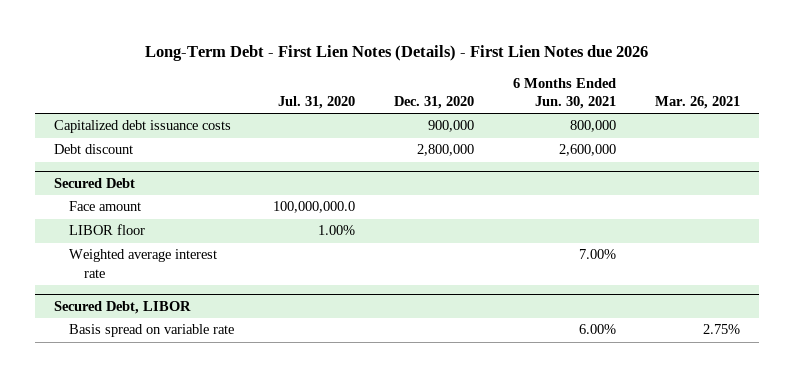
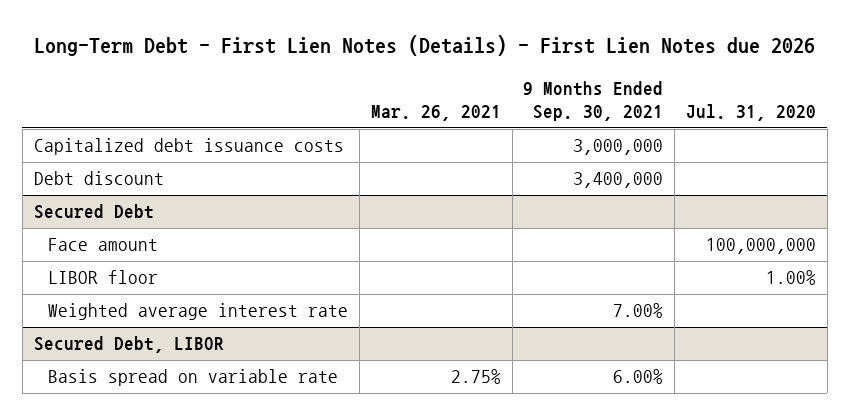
[393,95,474,109] Dec. 31, 2020 -> none
[512,77,616,109] 6 Months Ended Jun. 30, 2021 -> none
none -> [523,80,664,122] 9 Months Ended Sep. 30, 2021
[272,201,355,214] 100,000,000.0 -> [705,238,816,255] 100,000,000

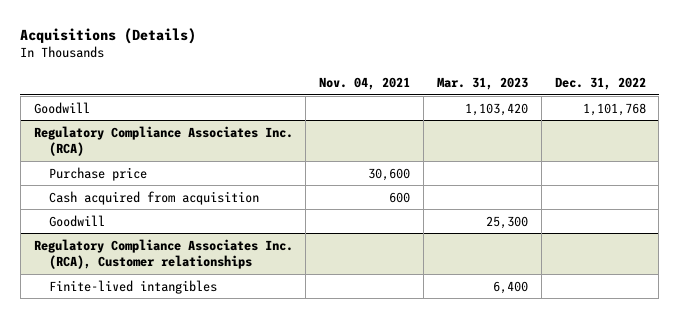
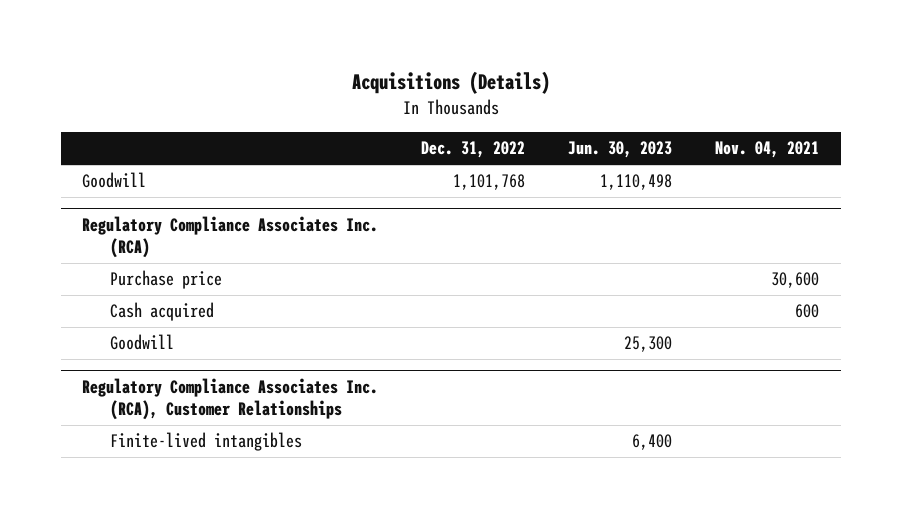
[436,76,528,90] Mar. 31, 2023 -> none
none -> [568,141,673,159] Jun. 30, 2023
[49,190,260,205] Cash acquired from acquisition -> [109,302,214,322] Cash acquired
[33,238,293,269] Regulatory Compliance Associates Inc. (RCA), Customer relationships -> [82,377,379,421] Regulatory Compliance Associates Inc. (RCA), Customer Relationships

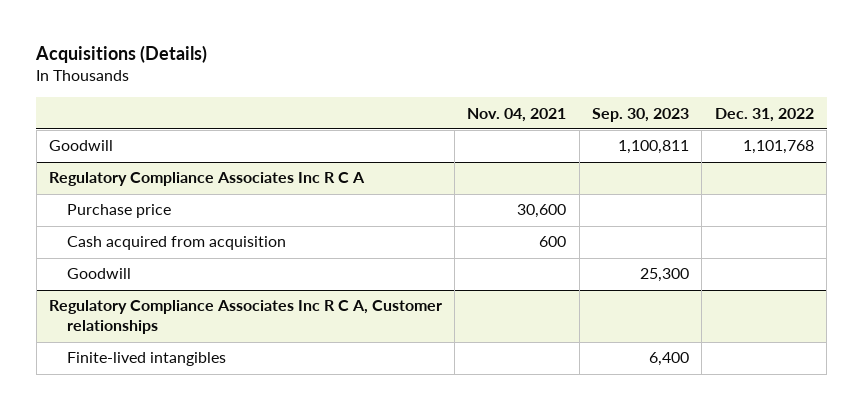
[568,141,673,159] Jun. 30, 2023 -> none
none -> [592,107,690,122] Sep. 30, 2023
[82,215,379,259] Regulatory Compliance Associates Inc. (RCA) -> [48,172,365,187] Regulatory Compliance Associates Inc R C A
[109,302,214,322] Cash acquired -> [66,236,286,251] Cash acquired from acquisition
[82,377,379,421] Regulatory Compliance Associates Inc. (RCA), Customer Relationships -> [48,300,442,335] Regulatory Compliance Associates Inc R C A, Customer relationships

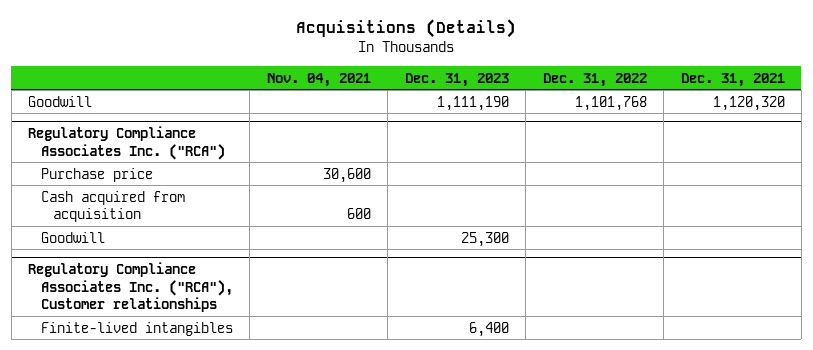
[592,107,690,122] Sep. 30, 2023 -> none
none -> [404,72,509,87] Dec. 31, 2023
none -> [680,72,785,87] Dec. 31, 2021
[48,172,365,187] Regulatory Compliance Associates Inc R C A -> [28,126,225,160] Regulatory Compliance Associates Inc. ("RCA")
[48,300,442,335] Regulatory Compliance Associates Inc R C A, Customer relationships -> [28,262,233,313] Regulatory Compliance Associates Inc. ("RCA"), Customer relationships

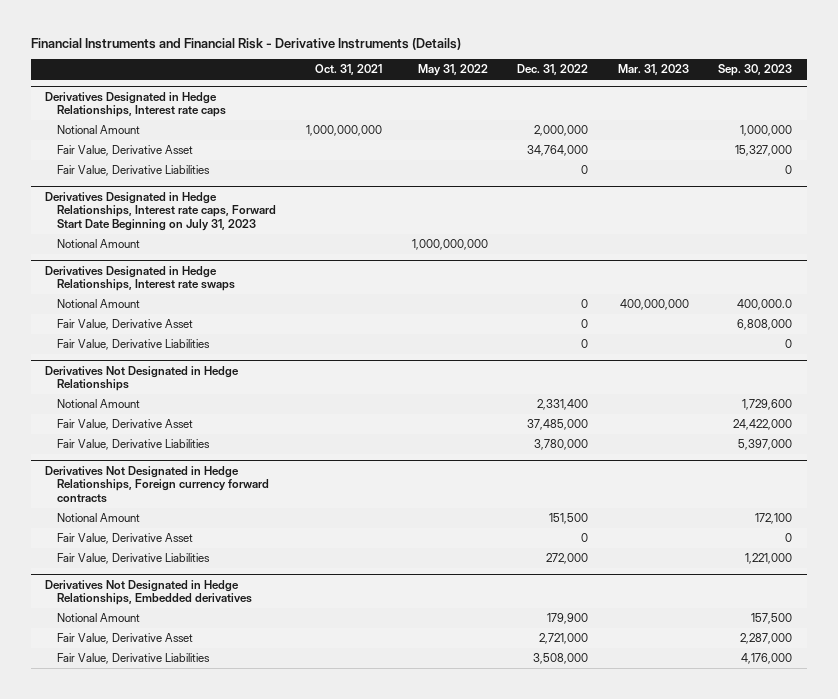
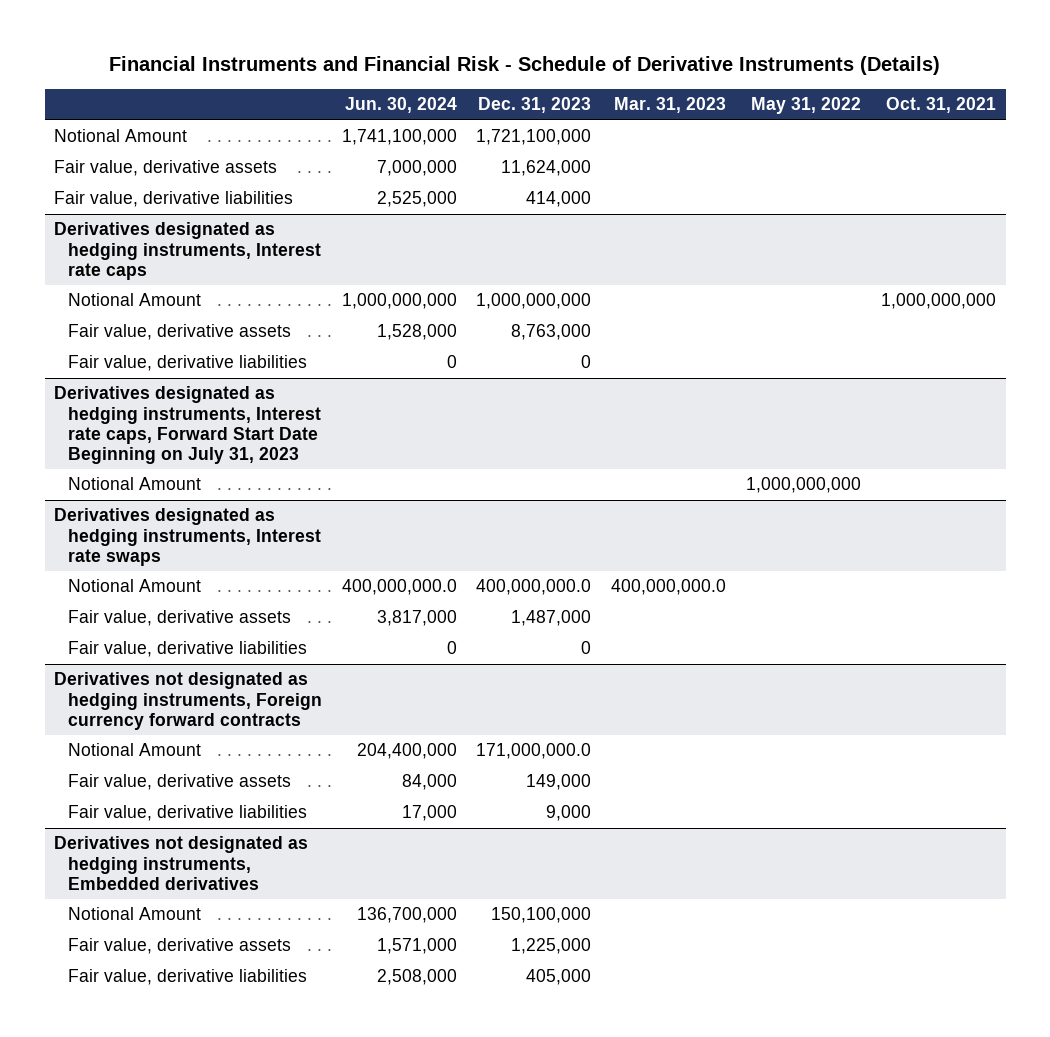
[30,38,461,51] Financial Instruments and Financial Risk - Derivative Instruments (Details) -> [109,56,941,76] Financial Instruments and Financial Risk - Schedule of Derivative Instruments (Details)
[517,64,589,76] Dec. 31, 2022 -> none
[718,64,793,77] Sep. 30, 2023 -> none
none -> [344,97,457,114] Jun. 30, 2024
none -> [478,97,592,114] Dec. 31, 2023
none -> [54,129,188,143] Notional Amount
none -> [54,160,278,177] Fair value, derivative assets
none -> [54,191,294,208] Fair value, derivative liabilities
[45,91,227,118] Derivatives Designated in Hedge Relationships, Interest rate caps -> [54,222,321,280] Derivatives designated as hedging instruments, Interest rate caps
[57,145,194,157] Fair Value, Derivative Asset -> [67,324,291,341] Fair value, derivative assets
[57,165,211,177] Fair Value, Derivative Liabilities -> [67,355,307,372] Fair value, derivative liabilities
[45,191,277,231] Derivatives Designated in Hedge Relationships, Interest rate caps, Forward Start Date Beginning on July 31, 2023 -> [54,386,321,464] Derivatives designated as hedging instruments, Interest rate caps, Forward Start Date Beginning on July 31, 2023
[45,265,236,292] Derivatives Designated in Hedge Relationships, Interest rate swaps -> none
[57,299,141,309] Notional Amount -> none
[57,319,194,331] Fair Value, Derivative Asset -> none
[57,339,211,351] Fair Value, Derivative Liabilities -> none
[45,365,240,392] Derivatives Not Designated in Hedge Relationships -> none
[57,399,141,409] Notional Amount -> none
[57,419,194,431] Fair Value, Derivative Asset -> none
[57,439,211,451] Fair Value, Derivative Liabilities -> none
none -> [54,508,321,566] Derivatives designated as hedging instruments, Interest rate swaps
none -> [67,579,201,593] Notional Amount
none -> [67,610,291,627] Fair value, derivative assets
none -> [67,641,307,658] Fair value, derivative liabilities
[45,465,270,503] Derivatives Not Designated in Hedge Relationships, Foreign currency forward contracts -> [54,672,322,730] Derivatives not designated as hedging instruments, Foreign currency forward contracts
[45,579,253,606] Derivatives Not Designated in Hedge Relationships, Embedded derivatives -> none
[57,613,141,623] Notional Amount -> none
[57,633,194,645] Fair Value, Derivative Asset -> none
[57,653,211,665] Fair Value, Derivative Liabilities -> none
[57,533,194,545] Fair Value, Derivative Asset -> [67,774,291,791] Fair value, derivative assets
[57,553,211,565] Fair Value, Derivative Liabilities -> [67,805,307,822] Fair value, derivative liabilities
none -> [54,836,309,890] Derivatives not designated as hedging instruments, Embedded derivatives
none -> [67,907,201,921] Notional Amount
none -> [67,938,291,955] Fair value, derivative assets
none -> [67,969,307,986] Fair value, derivative liabilities

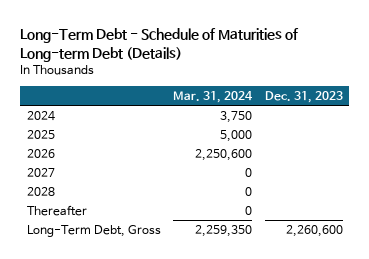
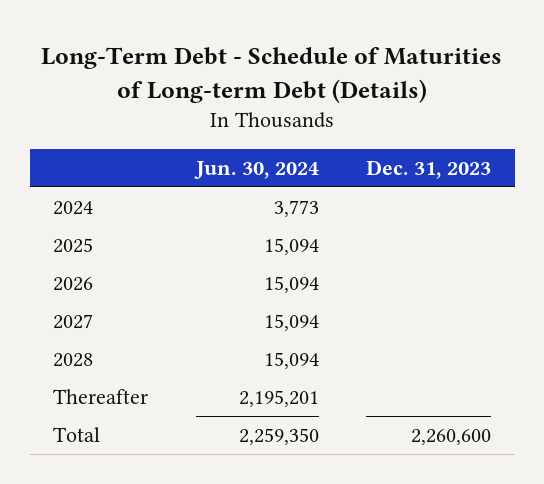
[173,90,254,103] Mar. 31, 2024 -> none
none -> [193,161,319,180] Jun. 30, 2024
[26,224,161,237] Long-Term Debt, Gross -> [53,427,101,443] Total

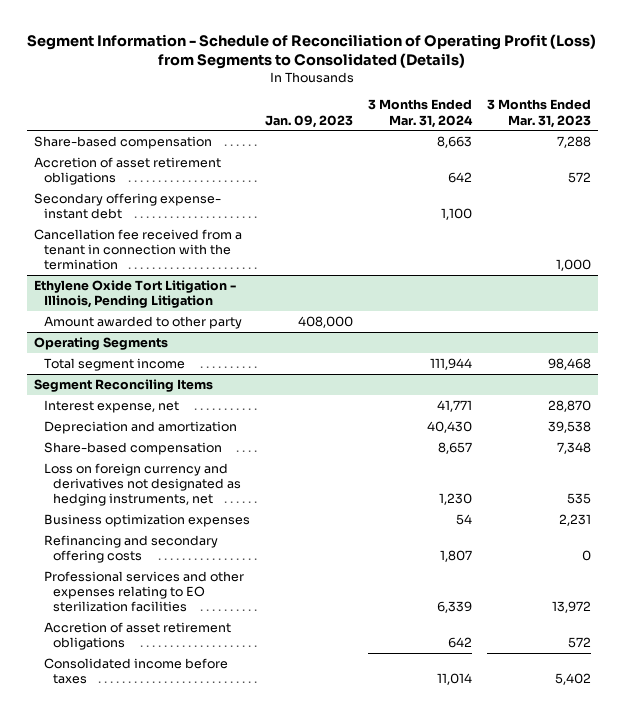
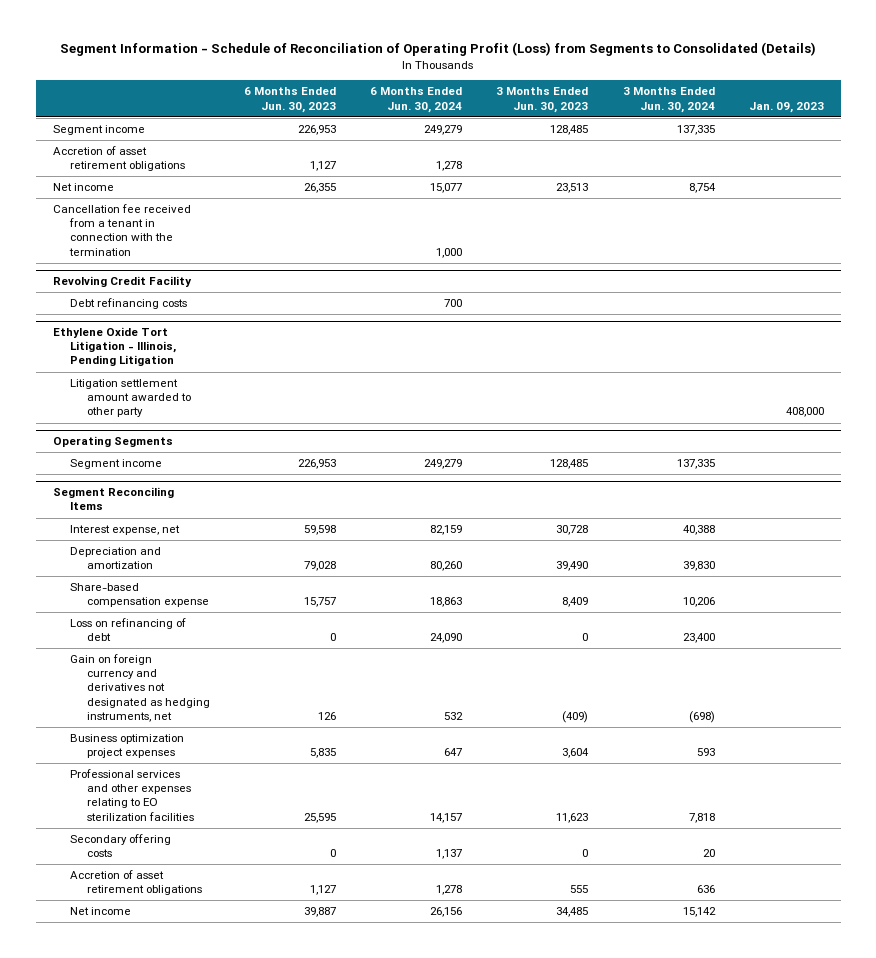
[367,99,473,128] 3 Months Ended Mar. 31, 2024 -> none
[486,99,591,128] 3 Months Ended Mar. 31, 2023 -> none
none -> [244,87,337,113] 6 Months Ended Jun. 30, 2023
none -> [370,87,463,113] 6 Months Ended Jun. 30, 2024
none -> [496,87,589,113] 3 Months Ended Jun. 30, 2023
none -> [622,87,715,113] 3 Months Ended Jun. 30, 2024
[34,135,213,149] Share-based compensation -> none
none -> [52,125,145,136] Segment income
[34,192,222,219] Secondary offering expense- instant debt -> none
none -> [52,183,114,192] Net income
none -> [52,276,192,288] Revolving Credit Facility
none -> [69,298,187,310] Debt refinancing costs
[43,315,242,329] Amount awarded to other party -> [69,379,192,418] Litigation settlement amount awarded to other party
[43,357,185,371] Total segment income -> [69,459,162,470] Segment income
[43,534,218,563] Refinancing and secondary offering costs -> none
[43,441,222,455] Share-based compensation -> [69,583,210,608] Share-based compensation expense
none -> [69,618,186,642] Loss on refinancing of debt
[43,462,242,507] Loss on foreign currency and derivatives not designated as hedging instruments, net -> [69,654,211,722] Gain on foreign currency and derivatives not designated as hedging instruments, net
[43,513,250,527] Business optimization expenses -> [69,734,184,759] Business optimization project expenses
none -> [69,834,171,858] Secondary offering costs
[43,657,228,684] Consolidated income before taxes -> [69,907,131,916] Net income

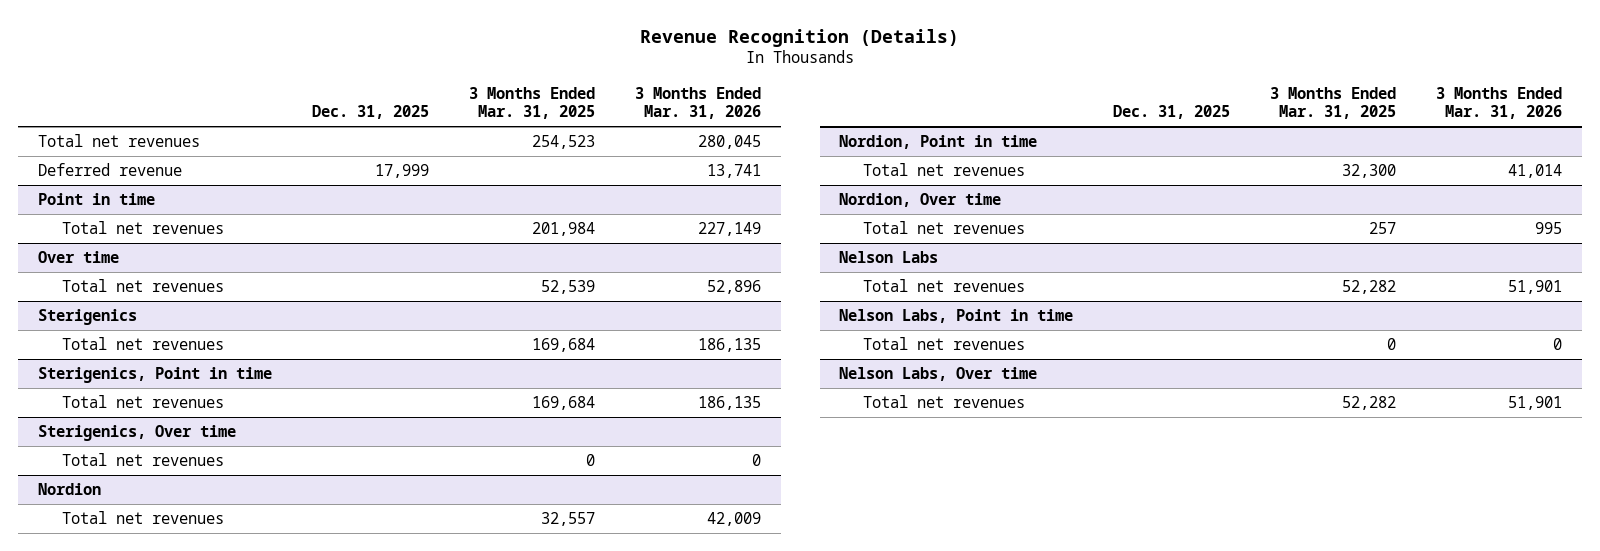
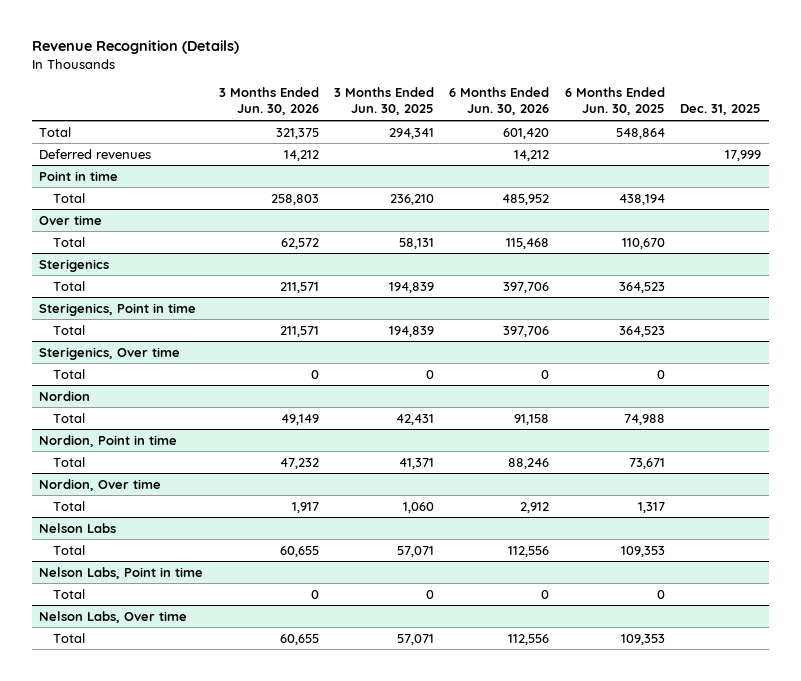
[469,86,596,120] 3 Months Ended Mar. 31, 2025 -> none
[634,86,761,120] 3 Months Ended Mar. 31, 2026 -> none
none -> [218,87,319,116] 3 Months Ended Jun. 30, 2026
none -> [334,87,435,116] 3 Months Ended Jun. 30, 2025
none -> [449,87,550,116] 6 Months Ended Jun. 30, 2026
none -> [564,87,665,116] 6 Months Ended Jun. 30, 2025
[38,133,201,147] Total net revenues -> [39,126,72,137] Total
[38,162,183,176] Deferred revenue -> [39,148,152,159] Deferred revenues
[61,220,224,234] Total net revenues -> [53,192,86,203] Total
[61,278,224,292] Total net revenues -> [53,236,86,247] Total
[61,336,224,350] Total net revenues -> [53,280,86,291] Total
[61,394,224,408] Total net revenues -> [53,324,86,335] Total
[61,452,224,466] Total net revenues -> [53,368,86,379] Total
[61,510,224,524] Total net revenues -> [53,412,86,423] Total
[862,162,1025,176] Total net revenues -> [53,456,86,467] Total
[862,220,1025,234] Total net revenues -> [53,500,86,511] Total
[862,278,1025,292] Total net revenues -> [53,544,86,555] Total
[862,336,1025,350] Total net revenues -> [53,588,86,599] Total
[862,394,1025,408] Total net revenues -> [53,632,86,643] Total

